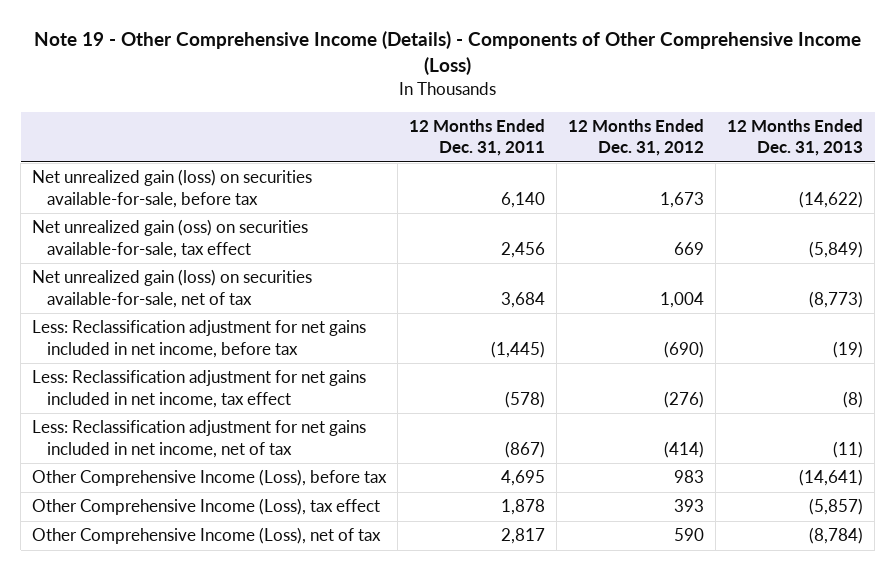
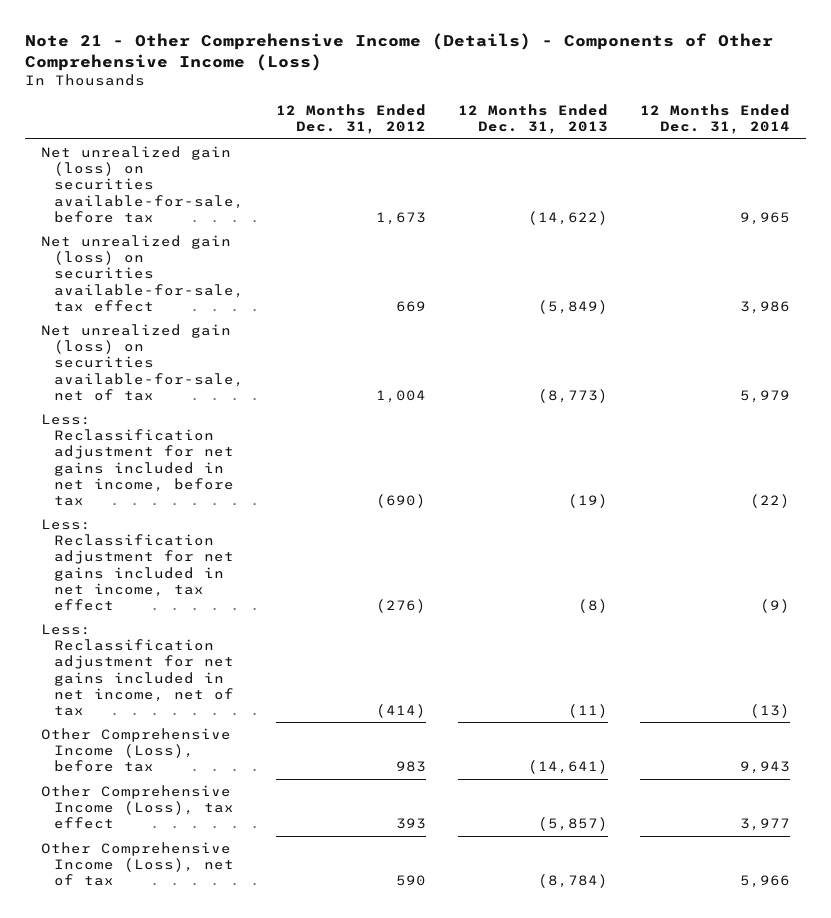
[33,31,861,76] Note 19 - Other Comprehensive Income (Details) - Components of Other Comprehensive Income (Loss) -> [24,32,773,71] Note 21 - Other Comprehensive Income (Details) - Components of Other Comprehensive Income (Loss)
[409,119,546,157] 12 Months Ended Dec. 31, 2011 -> none
none -> [639,104,790,135] 12 Months Ended Dec. 31, 2014
[32,219,309,258] Net unrealized gain (oss) on securities available-for-sale, tax effect -> [40,234,244,312] Net unrealized gain (loss) on securities available-for-sale, tax effect

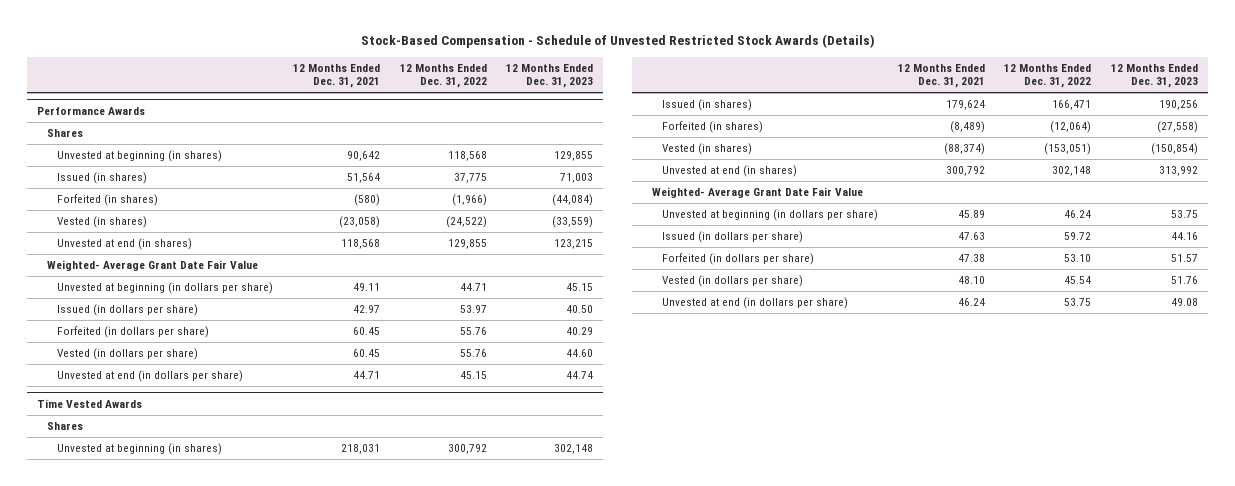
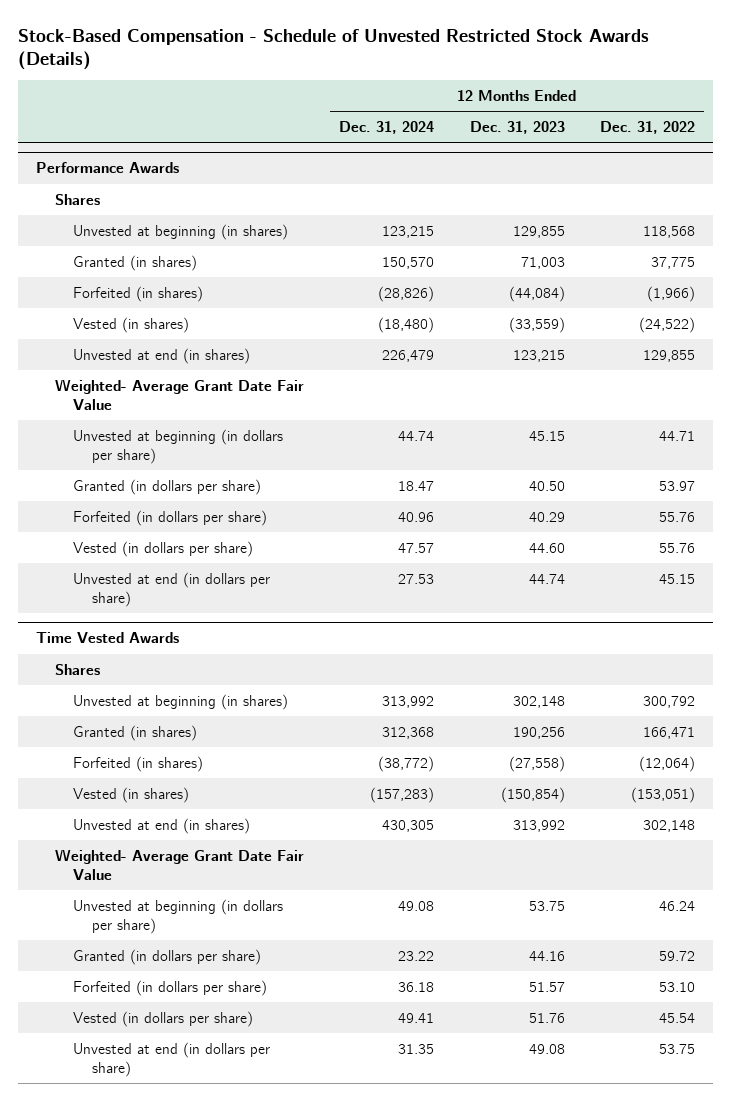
[292,63,380,89] 12 Months Ended Dec. 31, 2021 -> none
none -> [339,120,435,134] Dec. 31, 2024
[57,172,148,185] Issued (in shares) -> [73,254,198,271] Granted (in shares)
[57,304,199,317] Issued (in dollars per share) -> [73,478,262,495] Granted (in dollars per share)
[661,99,752,112] Issued (in shares) -> [73,724,198,741] Granted (in shares)
[661,231,803,244] Issued (in dollars per share) -> [73,948,262,965] Granted (in dollars per share)

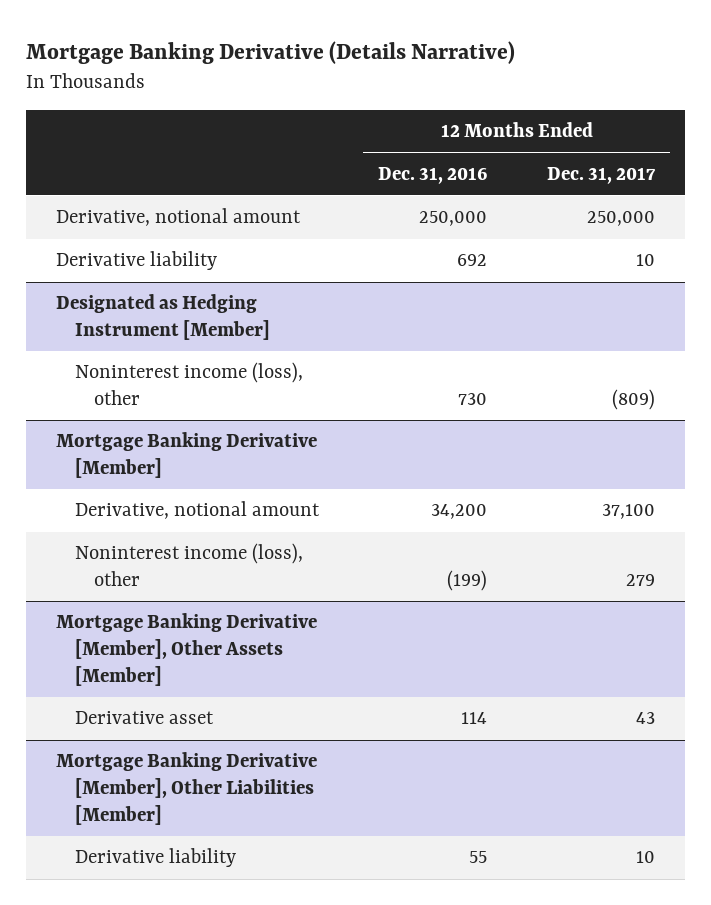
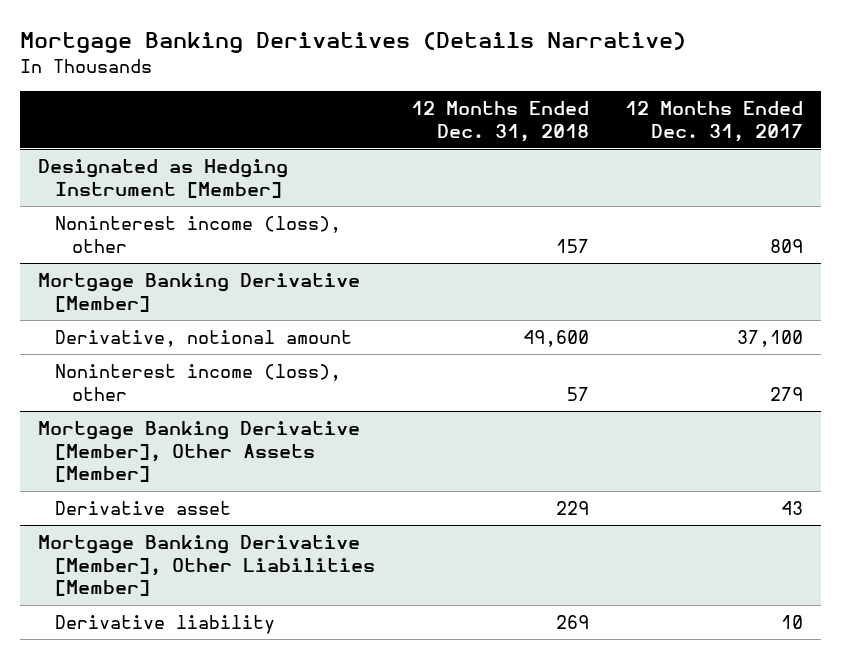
[25,41,515,65] Mortgage Banking Derivative (Details Narrative) -> [20,32,687,54] Mortgage Banking Derivatives (Details Narrative)
[378,166,488,184] Dec. 31, 2016 -> none
none -> [410,100,589,142] 12 Months Ended Dec. 31, 2018
[55,208,301,227] Derivative, notional amount -> none
[55,251,217,271] Derivative liability -> none
[612,389,656,411] (809) -> [769,238,803,253] 809

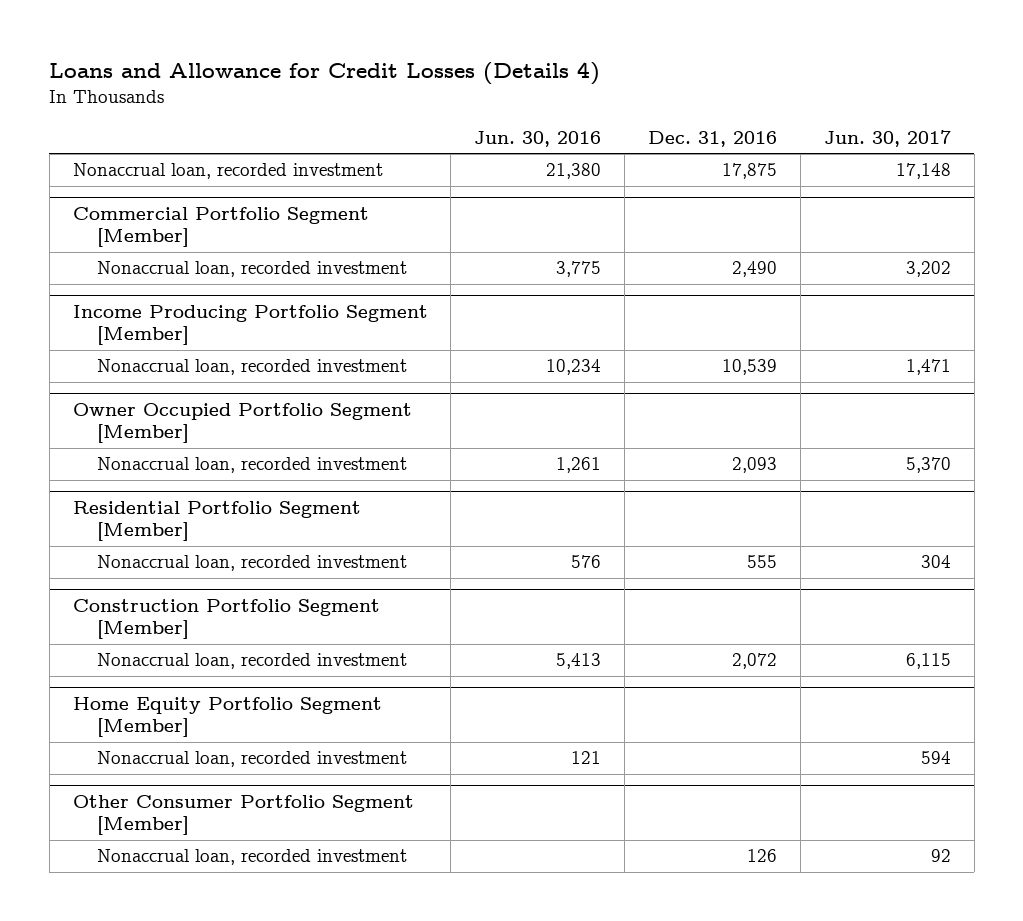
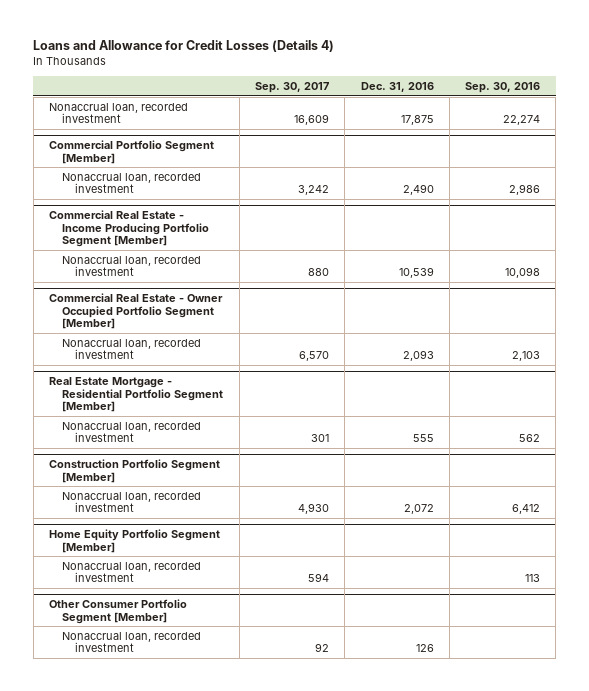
[474,130,602,147] Jun. 30, 2016 -> none
[823,129,951,147] Jun. 30, 2017 -> none
none -> [254,81,329,93] Sep. 30, 2017
none -> [465,81,541,93] Sep. 30, 2016
[72,304,428,346] Income Producing Portfolio Segment [Member] -> [49,209,210,248] Commercial Real Estate - Income Producing Portfolio Segment [Member]
[72,402,412,444] Owner Occupied Portfolio Segment [Member] -> [49,292,224,330] Commercial Real Estate - Owner Occupied Portfolio Segment [Member]
[72,500,361,542] Residential Portfolio Segment [Member] -> [49,376,224,413] Real Estate Mortgage - Residential Portfolio Segment [Member]

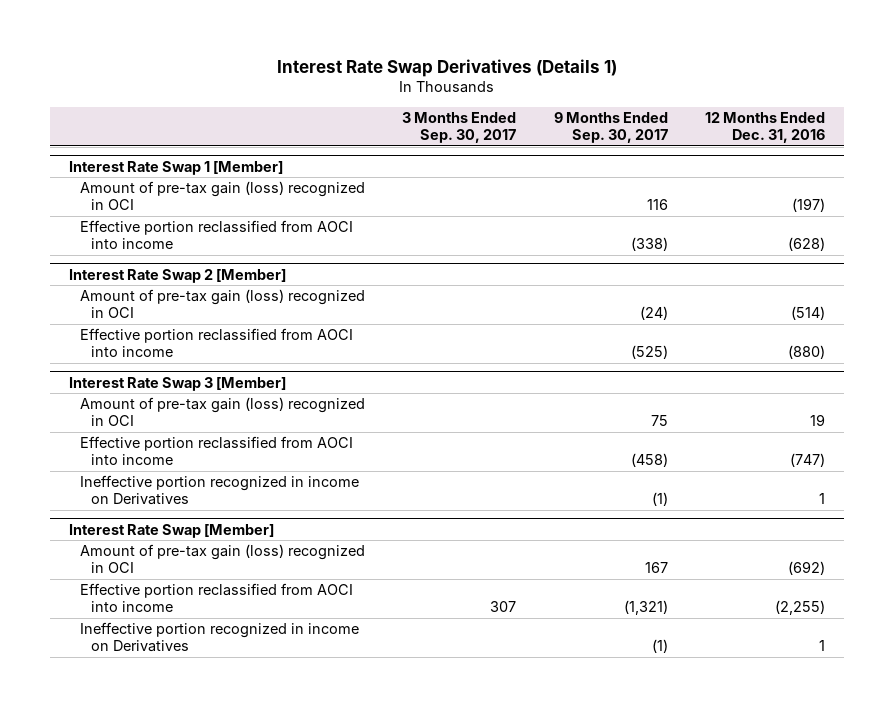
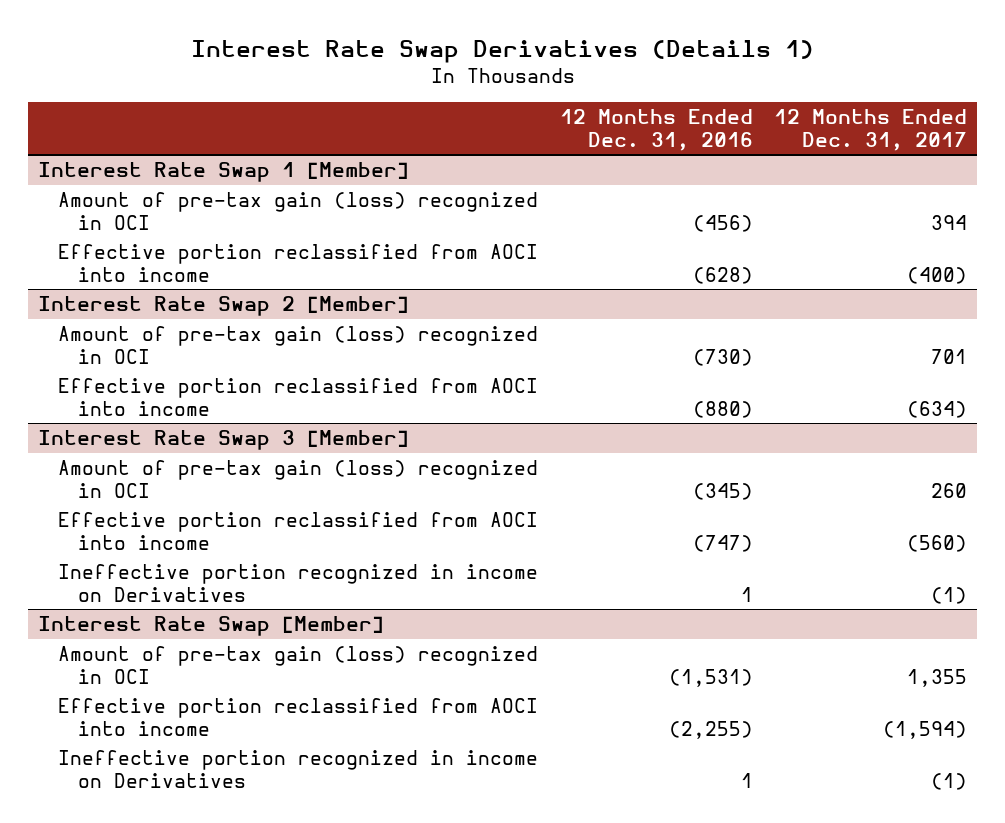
[402,112,517,144] 3 Months Ended Sep. 30, 2017 -> none
[553,112,668,144] 9 Months Ended Sep. 30, 2017 -> none
none -> [773,109,967,151] 12 Months Ended Dec. 31, 2017
[792,198,826,213] (197) -> [692,214,753,232] (456)
[791,306,826,321] (514) -> [692,348,753,366] (730)
[810,414,826,427] 19 -> [692,482,753,500] (345)
[788,561,826,576] (692) -> [668,668,753,687] (1,531)

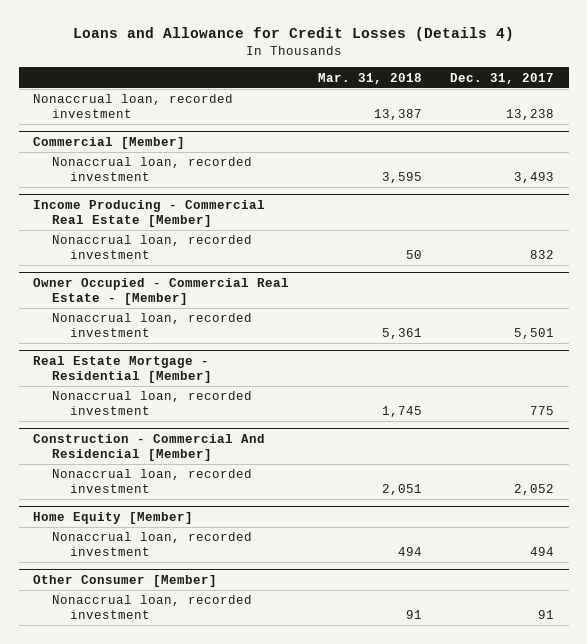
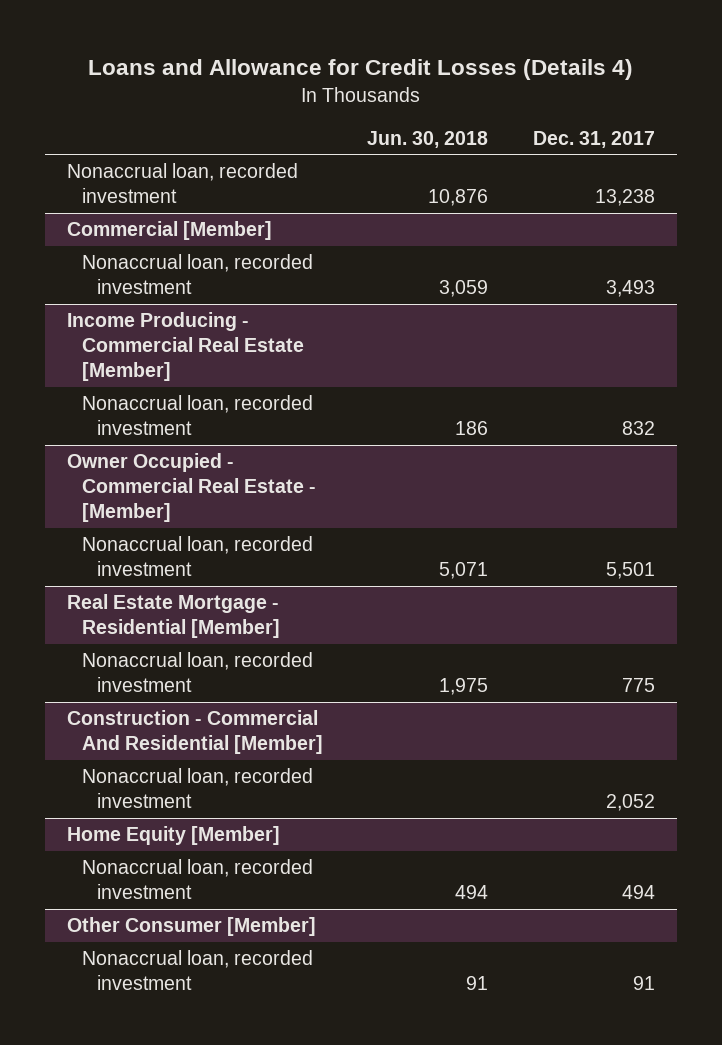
[317,72,422,84] Mar. 31, 2018 -> none
none -> [367,130,489,148] Jun. 30, 2018
[32,433,265,461] Construction - Commercial And Residencial [Member] -> [66,710,324,755] Construction - Commercial And Residential [Member]

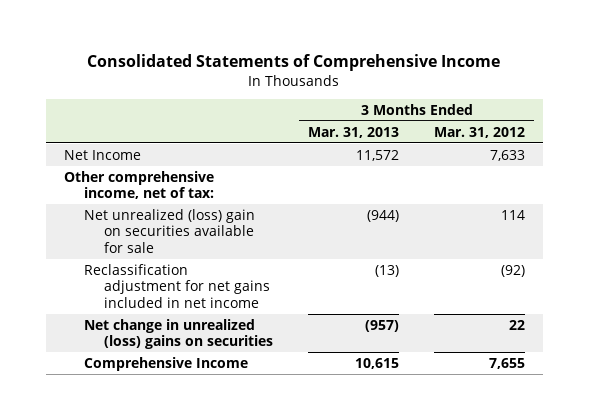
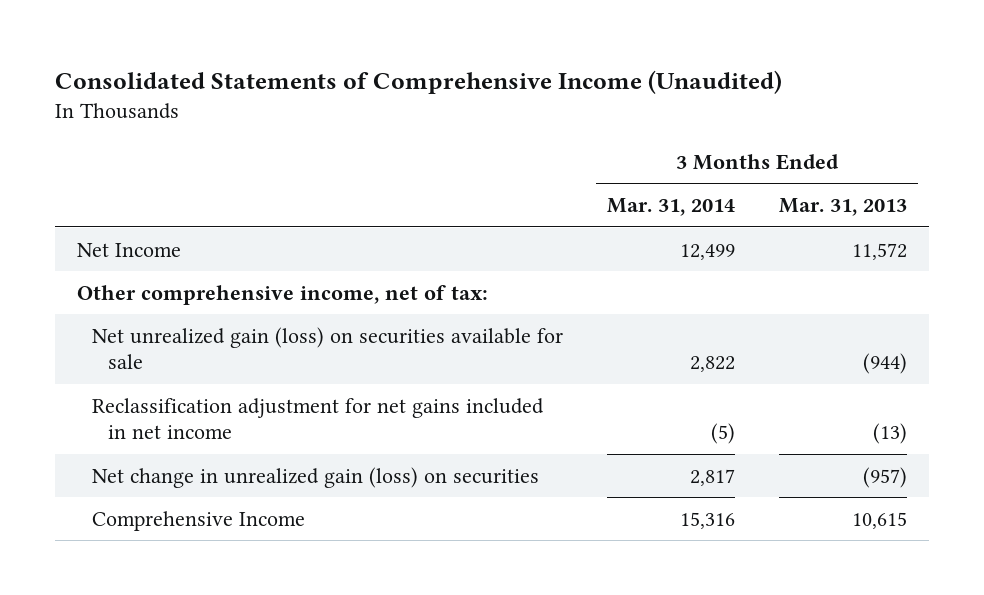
[87,54,501,72] Consolidated Statements of Comprehensive Income -> [54,69,782,94] Consolidated Statements of Comprehensive Income (Unaudited)
[434,126,526,138] Mar. 31, 2012 -> none
none -> [607,198,736,217] Mar. 31, 2014
[84,208,256,254] Net unrealized (loss) gain on securities available for sale -> [92,326,564,370] Net unrealized gain (loss) on securities available for sale
[84,318,274,350] Net change in unrealized (loss) gains on securities -> [92,466,540,488] Net change in unrealized gain (loss) on securities

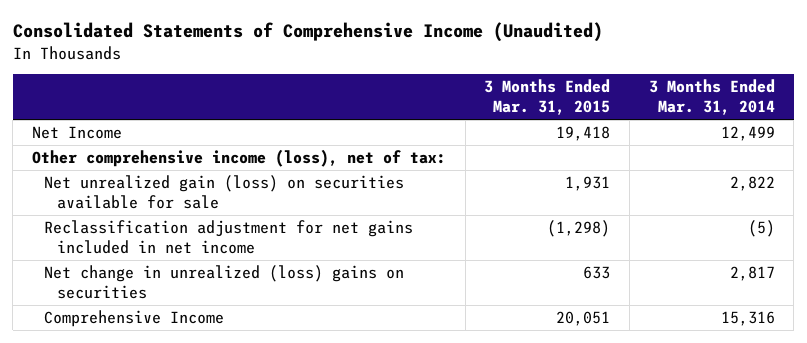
[779,198,908,217] Mar. 31, 2013 -> none
none -> [484,79,611,116] 3 Months Ended Mar. 31, 2015
[76,284,488,305] Other comprehensive income, net of tax: -> [32,148,447,167] Other comprehensive income (loss), net of tax:
[92,466,540,488] Net change in unrealized gain (loss) on securities -> [44,264,405,300] Net change in unrealized (loss) gains on securities

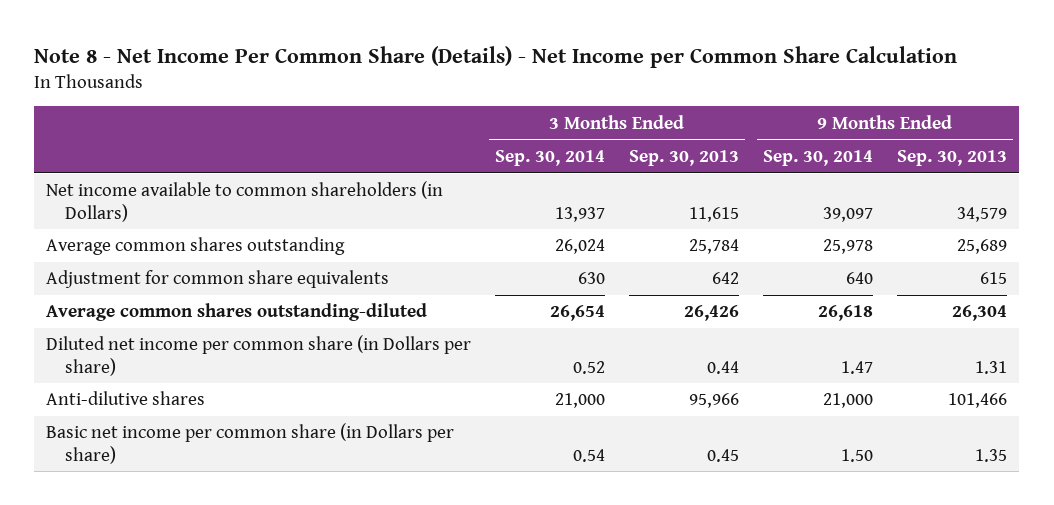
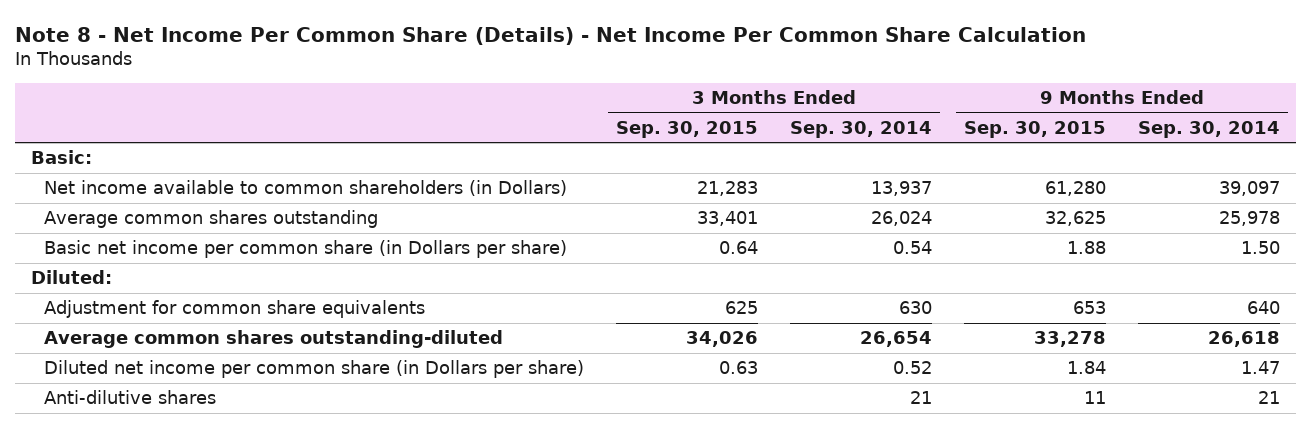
[34,45,958,68] Note 8 - Net Income Per Common Share (Details) - Net Income per Common Share Calculation -> [14,26,1086,45] Note 8 - Net Income Per Common Share (Details) - Net Income Per Common Share Calculation
[629,149,740,166] Sep. 30, 2013 -> none
[897,149,1008,166] Sep. 30, 2013 -> none
none -> [615,120,758,138] Sep. 30, 2015
none -> [963,120,1106,138] Sep. 30, 2015
none -> [30,150,92,165] Basic:
[46,423,455,464] Basic net income per common share (in Dollars per share) -> [43,240,567,259] Basic net income per common share (in Dollars per share)
none -> [30,270,112,285] Diluted:
[555,393,606,409] 21,000 -> [909,391,932,405] 21
[823,393,874,409] 21,000 -> [1257,391,1280,405] 21

